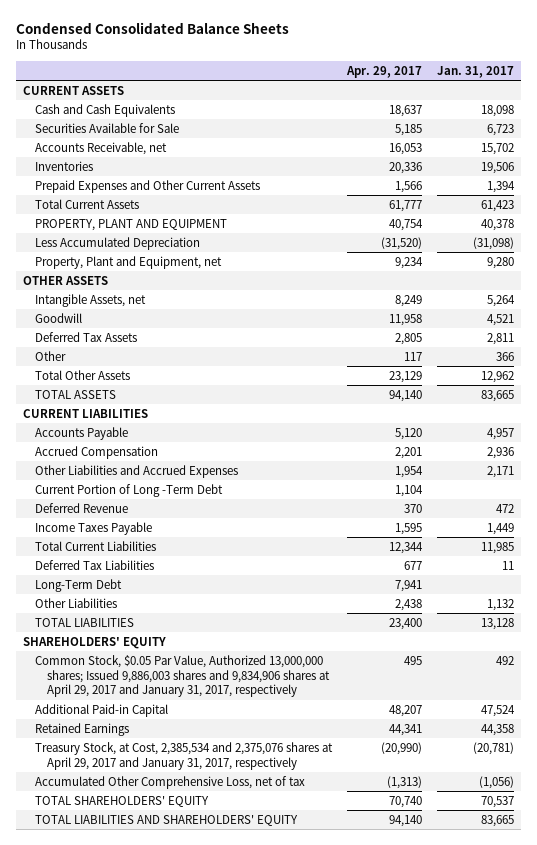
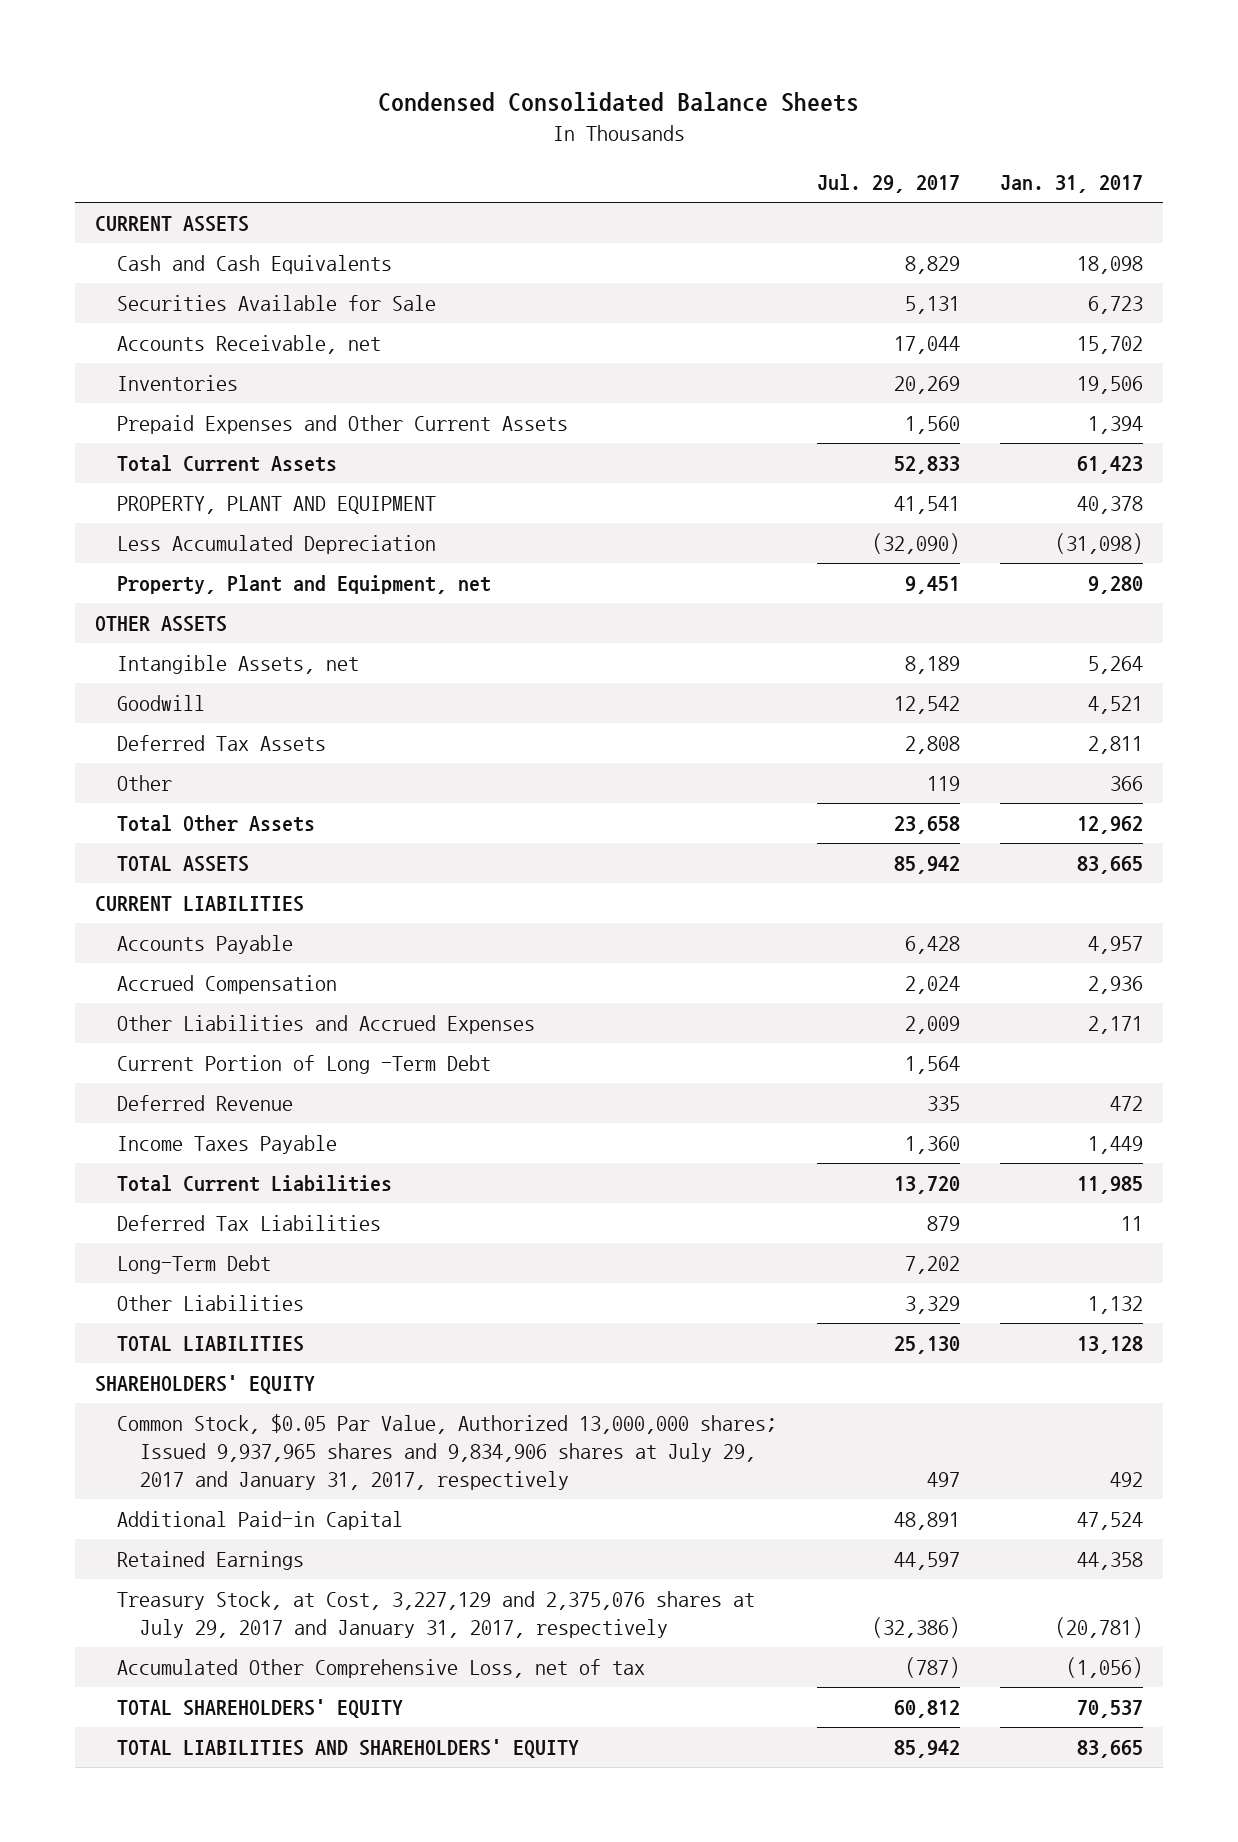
[345,65,422,78] Apr. 29, 2017 -> none
none -> [817,174,961,194] Jul. 29, 2017
[34,654,330,698] Common Stock, $0.05 Par Value, Authorized 13,000,000 shares; Issued 9,886,003 shares and 9,834,906 shares at April 29, 2017 and January 31, 2017, respectively -> [117,1414,778,1491] Common Stock, $0.05 Par Value, Authorized 13,000,000 shares; Issued 9,937,965 shares and 9,834,906 shares at July 29, 2017 and January 31, 2017, respectively
[34,741,333,770] Treasury Stock, at Cost, 2,385,534 and 2,375,076 shares at April 29, 2017 and January 31, 2017, respectively -> [117,1591,756,1639] Treasury Stock, at Cost, 3,227,129 and 2,375,076 shares at July 29, 2017 and January 31, 2017, respectively

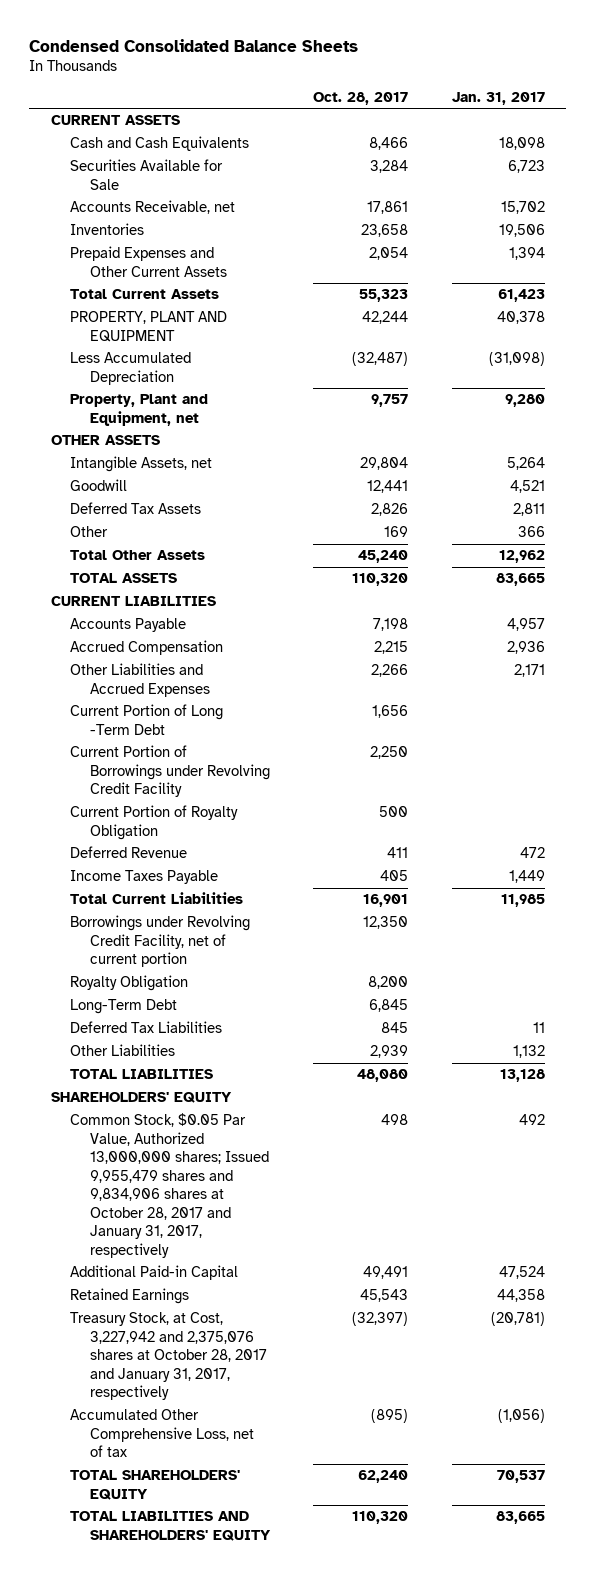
[817,174,961,194] Jul. 29, 2017 -> none
none -> [313,91,409,105] Oct. 28, 2017
none -> [70,745,270,798] Current Portion of Borrowings under Revolving Credit Facility
none -> [70,805,239,840] Current Portion of Royalty Obligation
none -> [70,915,251,968] Borrowings under Revolving Credit Facility, net of current portion
none -> [70,975,189,992] Royalty Obligation
[117,1215,382,1232] Deferred Tax Liabilities -> [70,1021,223,1034] Deferred Tax Liabilities
[117,1414,778,1491] Common Stock, $0.05 Par Value, Authorized 13,000,000 shares; Issued 9,937,965 shares and 9,834,906 shares at July 29, 2017 and January 31, 2017, respectively -> [70,1113,269,1258] Common Stock, $0.05 Par Value, Authorized 13,000,000 shares; Issued 9,955,479 shares and 9,834,906 shares at October 28, 2017 and January 31, 2017, respectively
[117,1591,756,1639] Treasury Stock, at Cost, 3,227,129 and 2,375,076 shares at July 29, 2017 and January 31, 2017, respectively -> [70,1312,267,1401] Treasury Stock, at Cost, 3,227,942 and 2,375,076 shares at October 28, 2017 and January 31, 2017, respectively

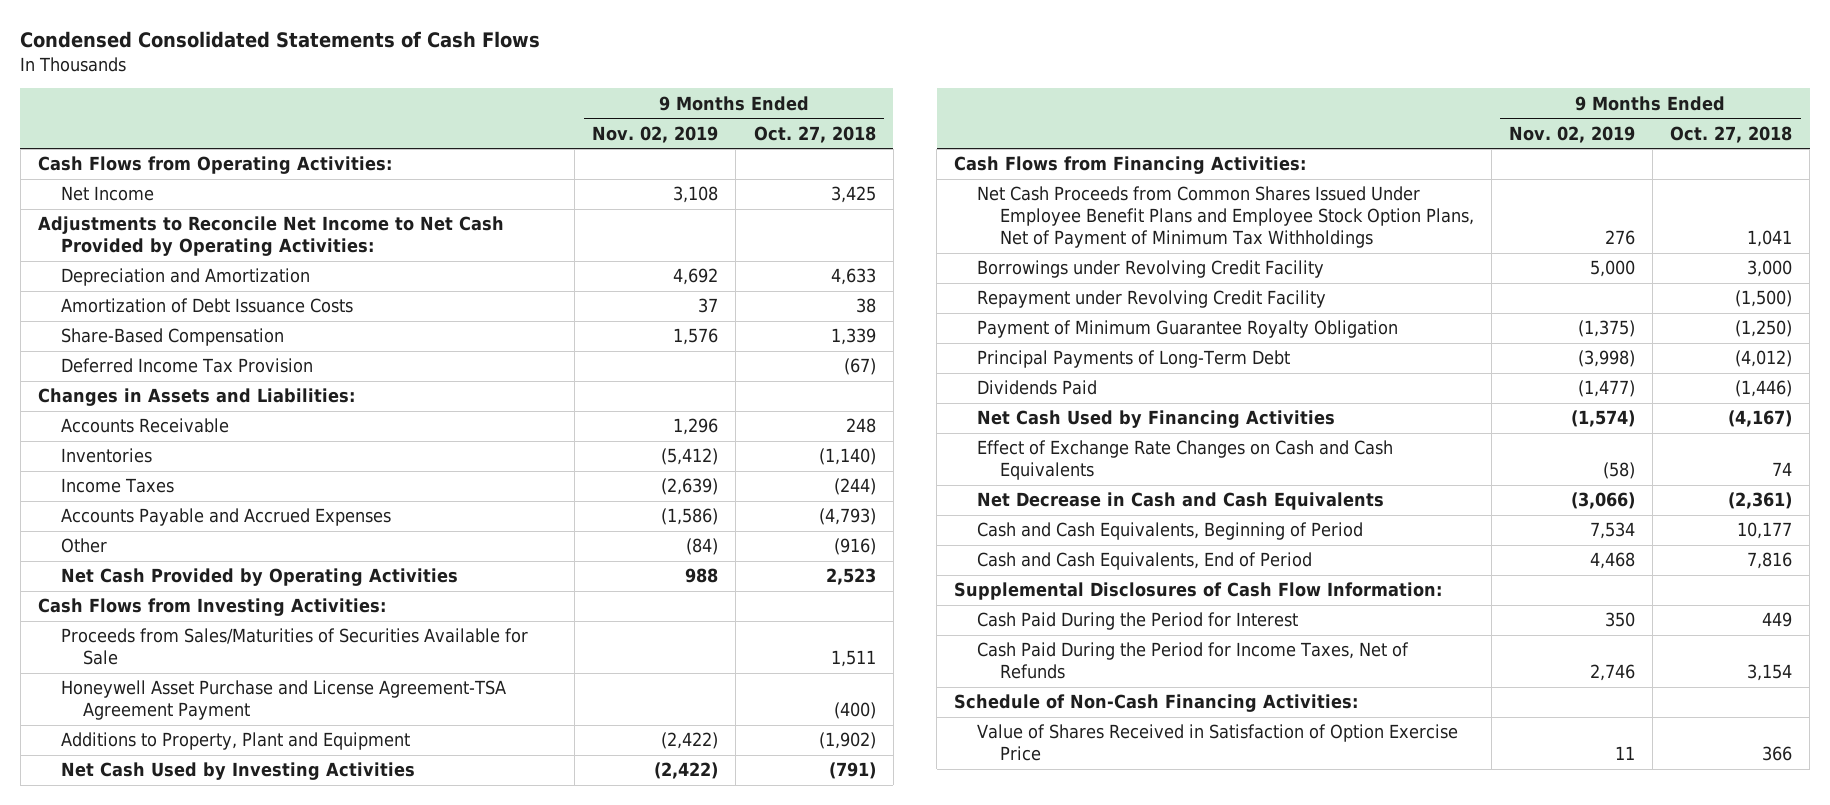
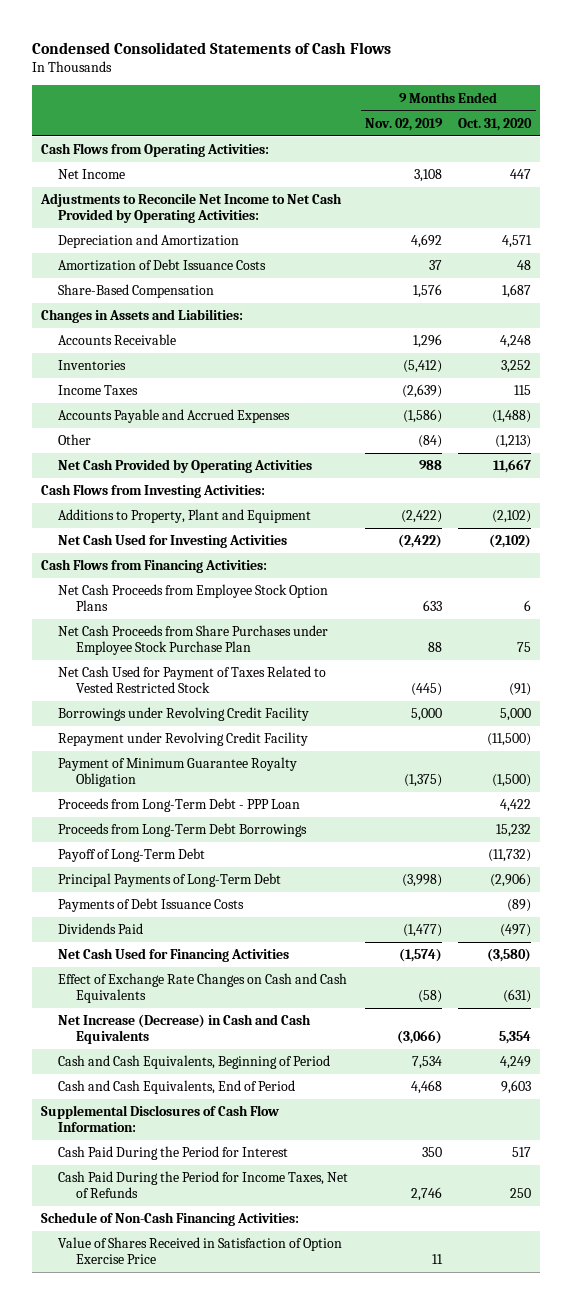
[753,125,876,143] Oct. 27, 2018 -> none
none -> [458,117,533,131] Oct. 31, 2020
[60,358,313,374] Deferred Income Tax Provision -> none
[60,628,528,666] Proceeds from Sales/Maturities of Securities Available for Sale -> none
[60,680,506,721] Honeywell Asset Purchase and License Agreement-TSA Agreement Payment -> none
[60,762,415,781] Net Cash Used by Investing Activities -> [58,534,288,549] Net Cash Used for Investing Activities
[977,186,1474,249] Net Cash Proceeds from Common Shares Issued Under Employee Benefit Plans and Employee Stock Option Plans, Net of Payment of Minimum Tax Withholdings -> [58,584,329,612] Net Cash Proceeds from Employee Stock Option Plans
[1604,230,1635,246] 276 -> [422,600,442,612] 633
none -> [58,625,329,656] Net Cash Proceeds from Share Purchases under Employee Stock Purchase Plan
none -> [58,666,327,694] Net Cash Used for Payment of Taxes Related to Vested Restricted Stock
none -> [58,798,301,813] Proceeds from Long-Term Debt - PPP Loan
none -> [58,823,308,838] Proceeds from Long-Term Debt Borrowings
none -> [58,848,206,863] Payoff of Long-Term Debt
none -> [58,898,245,913] Payments of Debt Issuance Costs
[977,410,1336,429] Net Cash Used by Financing Activities -> [58,948,290,963] Net Cash Used for Financing Activities
[977,492,1385,511] Net Decrease in Cash and Cash Equivalents -> [58,1014,312,1045] Net Increase (Decrease) in Cash and Cash Equivalents

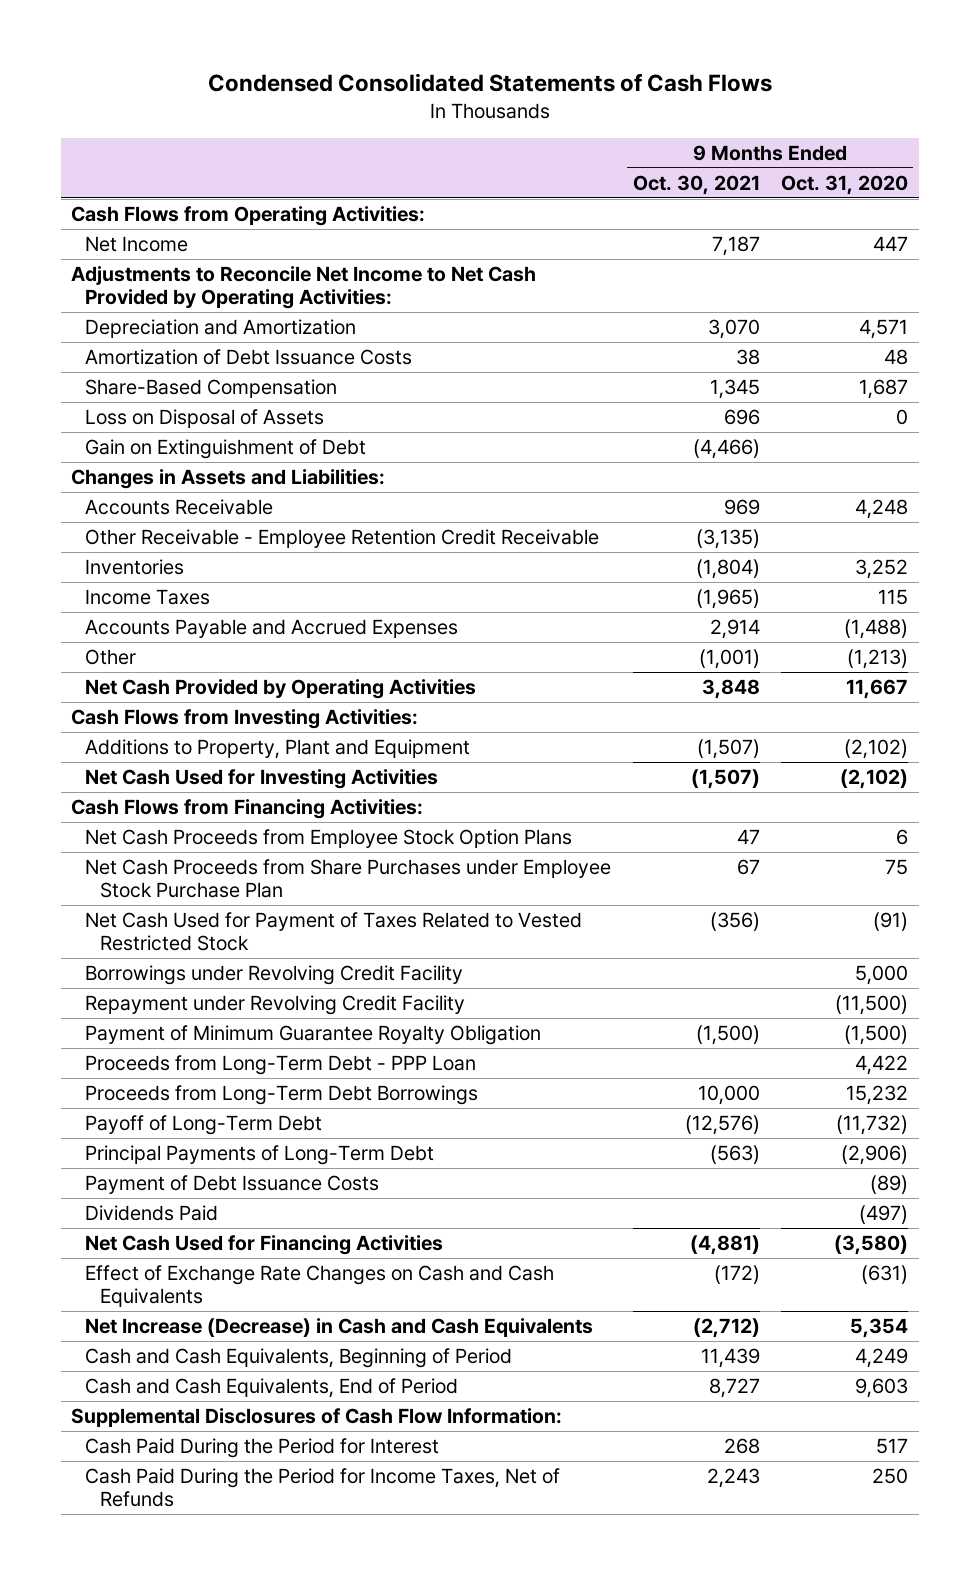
[364,117,443,131] Nov. 02, 2019 -> none
none -> [632,174,760,195] Oct. 30, 2021
none -> [85,409,325,429] Loss on Disposal of Assets
none -> [85,439,367,460] Gain on Extinguishment of Debt
none -> [85,529,600,549] Other Receivable - Employee Retention Credit Receivable
[58,898,245,913] Payments of Debt Issuance Costs -> [85,1175,380,1195] Payment of Debt Issuance Costs
[40,1212,299,1227] Schedule of Non-Cash Financing Activities: -> none
[58,1237,343,1265] Value of Shares Received in Satisfaction of Option Exercise Price -> none

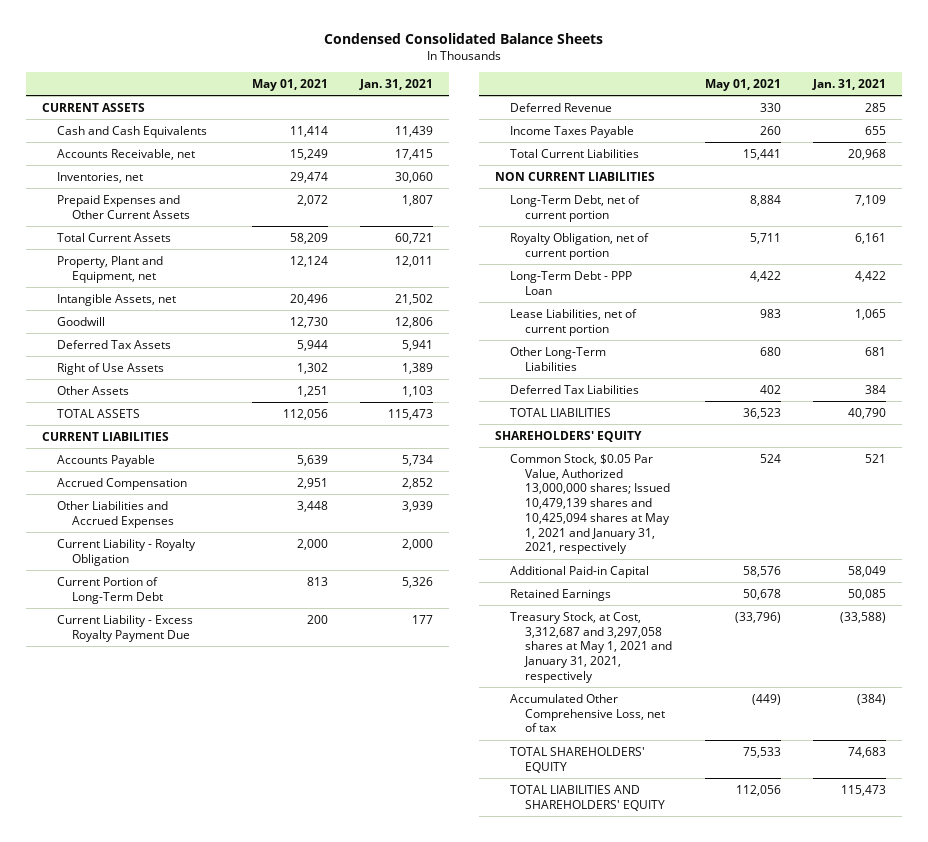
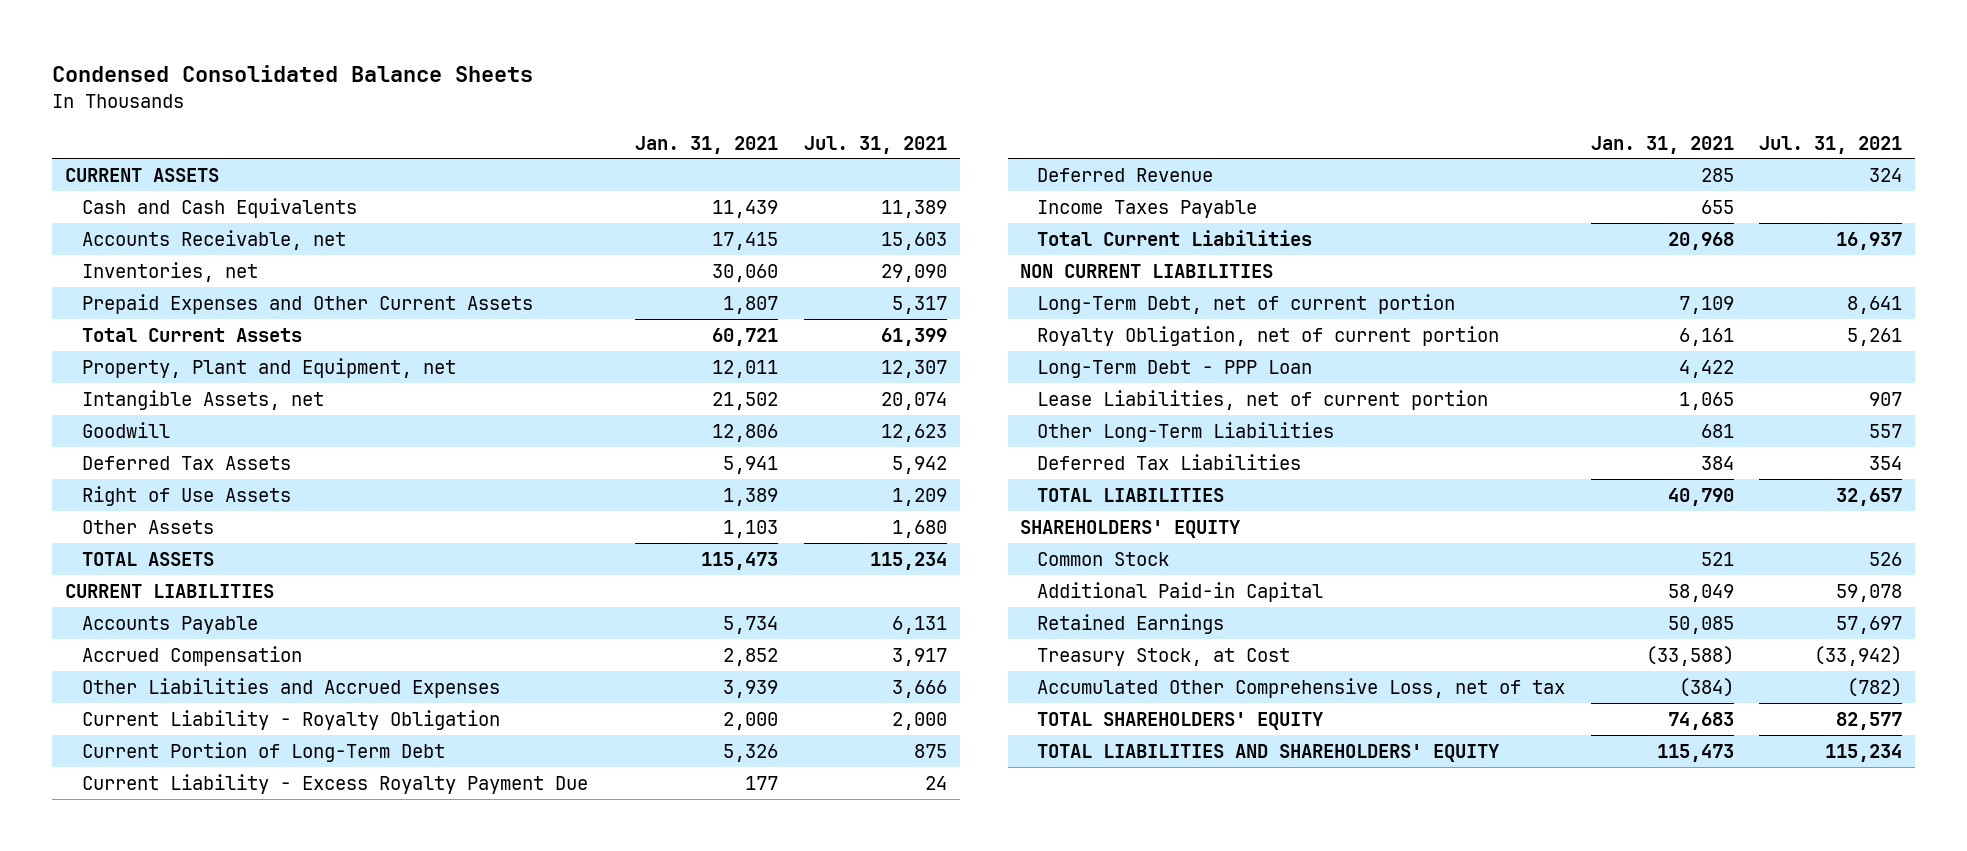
[251,78,328,91] May 01, 2021 -> none
none -> [803,135,947,154] Jul. 31, 2021
[510,453,671,555] Common Stock, $0.05 Par Value, Authorized 13,000,000 shares; Issued 10,479,139 shares and 10,425,094 shares at May 1, 2021 and January 31, 2021, respectively -> [1037,551,1170,566] Common Stock
[510,611,673,683] Treasury Stock, at Cost, 3,312,687 and 3,297,058 shares at May 1, 2021 and January 31, 2021, respectively -> [1037,647,1291,666] Treasury Stock, at Cost

